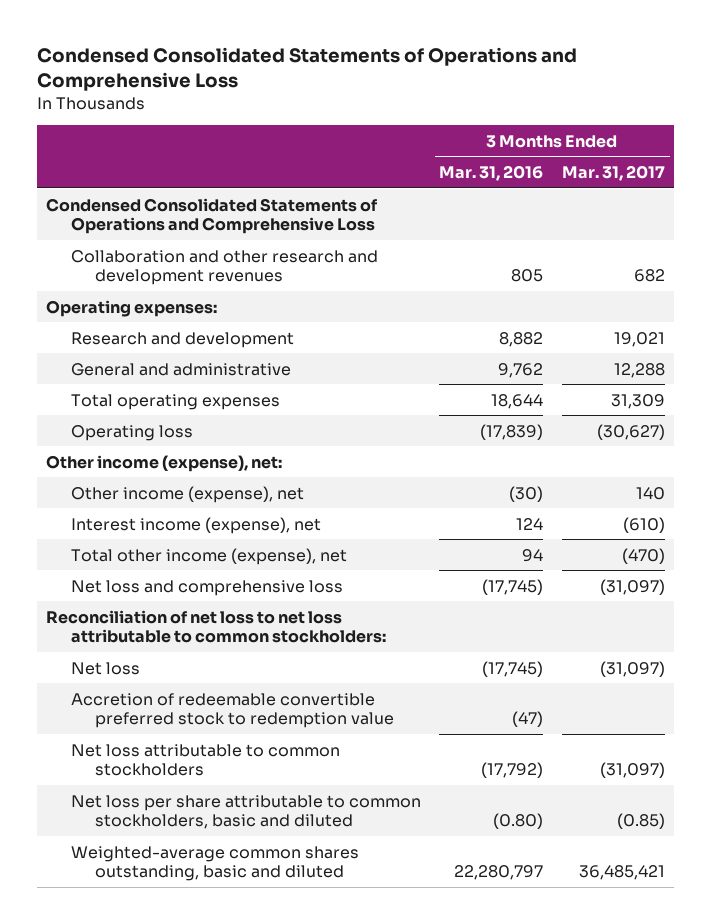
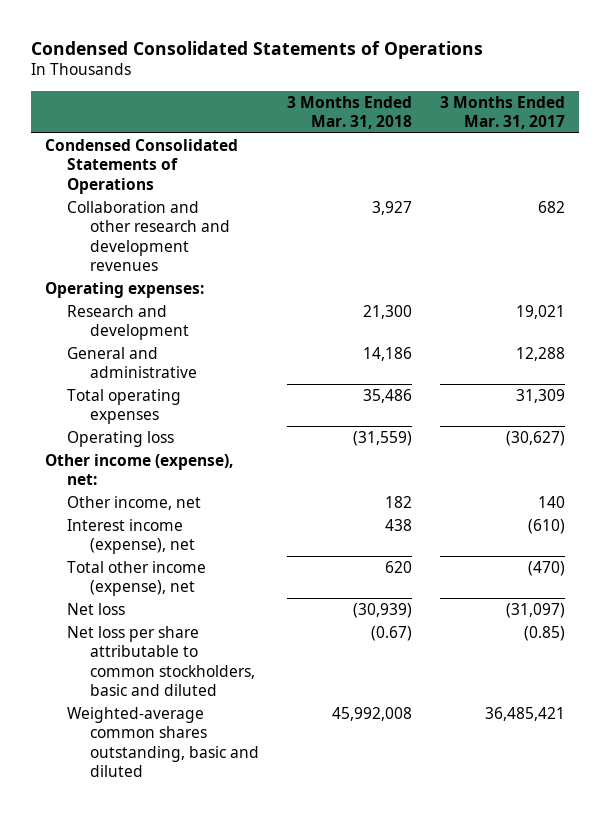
[36,46,577,92] Condensed Consolidated Statements of Operations and Comprehensive Loss -> [31,40,484,59] Condensed Consolidated Statements of Operations
[439,164,544,181] Mar. 31, 2016 -> none
none -> [286,95,412,129] 3 Months Ended Mar. 31, 2018
[46,197,379,235] Condensed Consolidated Statements of Operations and Comprehensive Loss -> [45,138,239,194] Condensed Consolidated Statements of Operations
[70,485,304,503] Other income (expense), net -> [67,495,202,510] Other income, net
[70,579,343,596] Net loss and comprehensive loss -> none
[46,609,386,644] Reconciliation of net loss to net loss attributable to common stockholders: -> none
[70,692,395,729] Accretion of redeemable convertible preferred stock to redemption value -> none
[70,743,340,777] Net loss attributable to common stockholders -> none

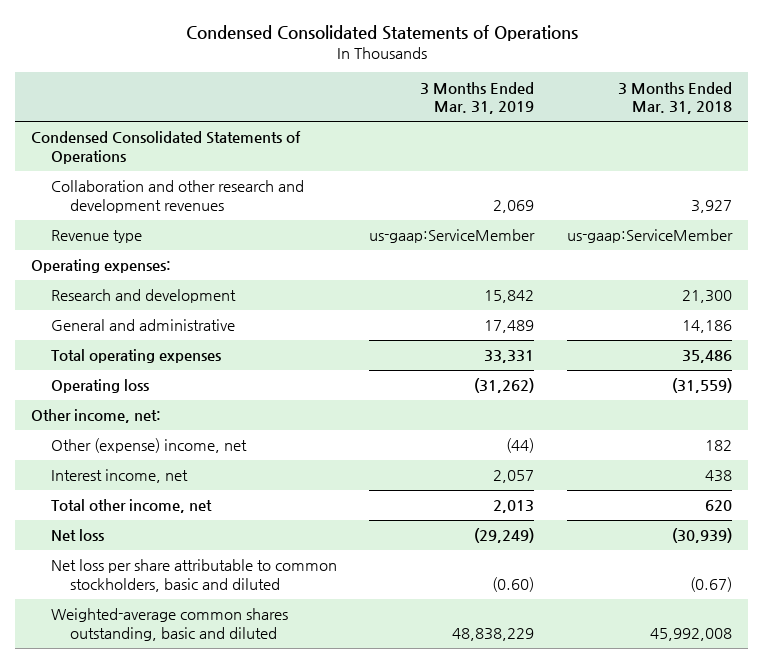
[439,95,565,129] 3 Months Ended Mar. 31, 2017 -> none
none -> [420,81,535,115] 3 Months Ended Mar. 31, 2019
none -> [50,230,142,244] Revenue type
[45,453,234,486] Other income (expense), net: -> [31,409,162,424] Other income, net:
[67,495,202,510] Other income, net -> [50,438,247,454] Other (expense) income, net
[67,518,195,555] Interest income (expense), net -> [50,469,188,484] Interest income, net
[67,560,207,597] Total other income (expense), net -> [50,499,212,514] Total other income, net

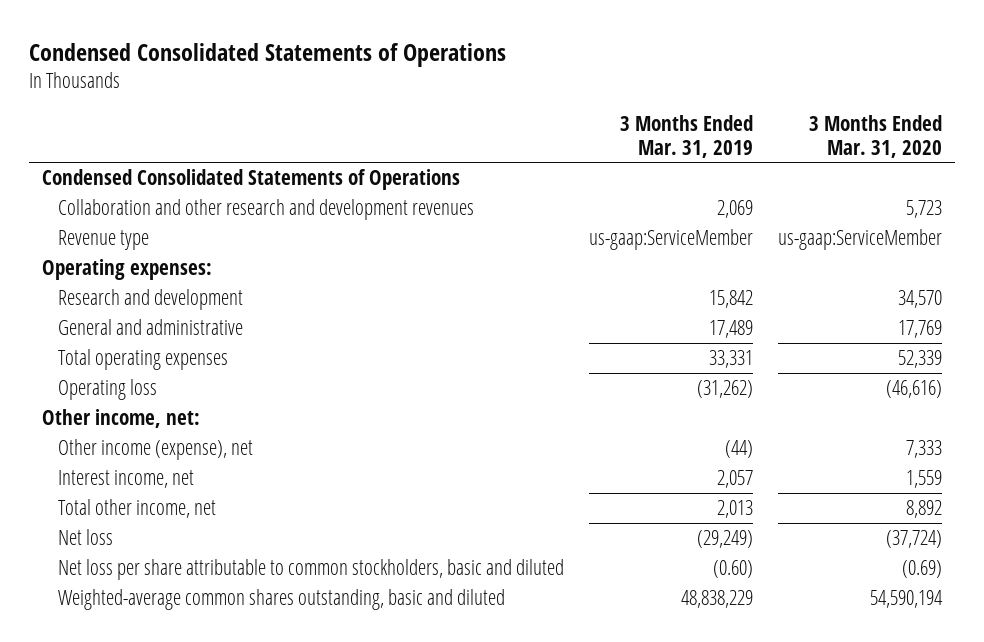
[617,81,732,115] 3 Months Ended Mar. 31, 2018 -> none
none -> [809,114,943,158] 3 Months Ended Mar. 31, 2020
[50,438,247,454] Other (expense) income, net -> [57,439,253,461] Other income (expense), net

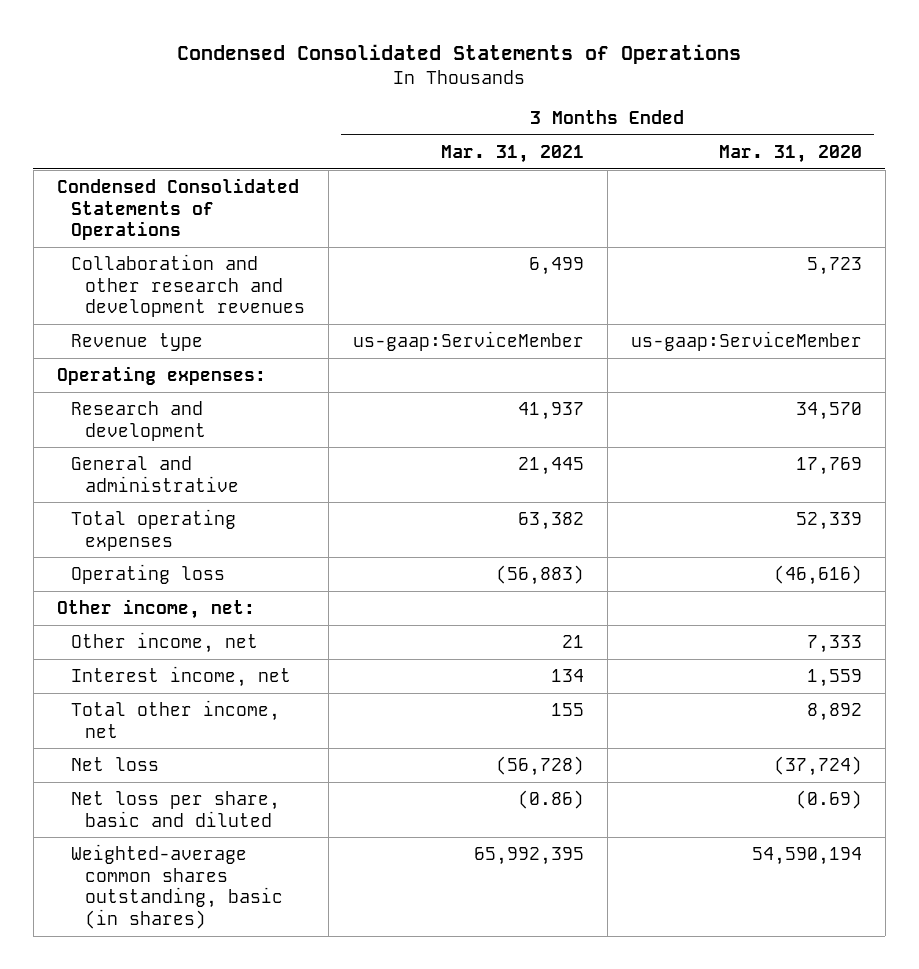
[620,114,754,158] 3 Months Ended Mar. 31, 2019 -> none
none -> [440,144,584,163] Mar. 31, 2021
[57,439,253,461] Other income (expense), net -> [71,632,259,654] Other income, net
[57,559,564,581] Net loss per share attributable to common stockholders, basic and diluted -> [71,791,281,827] Net loss per share, basic and diluted
[57,589,505,611] Weighted-average common shares outstanding, basic and diluted -> [71,844,284,929] Weighted-average common shares outstanding, basic (in shares)

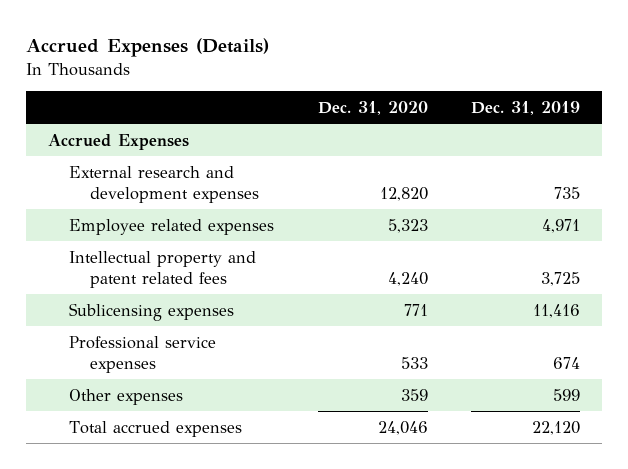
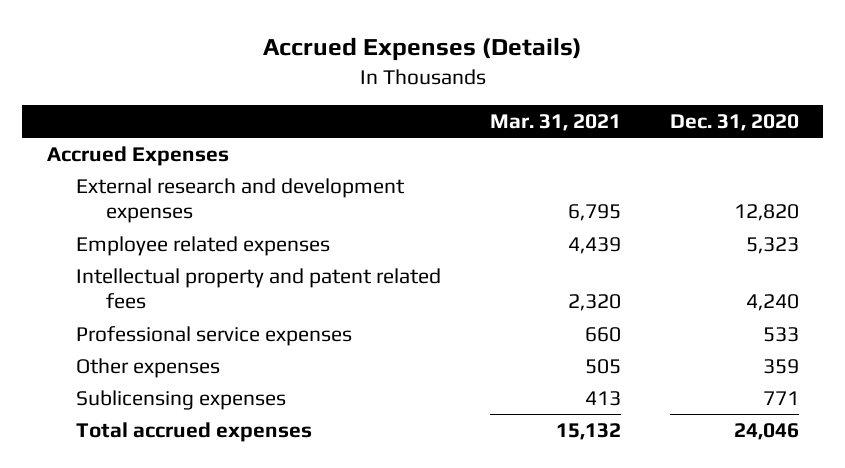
[471,101,581,116] Dec. 31, 2019 -> none
none -> [490,114,622,132] Mar. 31, 2021
[69,302,235,321] Sublicensing expenses -> [76,390,287,411] Sublicensing expenses

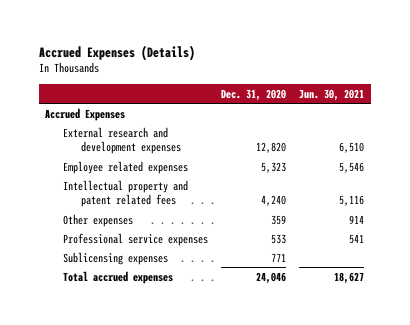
[490,114,622,132] Mar. 31, 2021 -> none
none -> [299,88,365,101] Jun. 30, 2021
[76,326,353,347] Professional service expenses -> [63,232,209,246] Professional service expenses

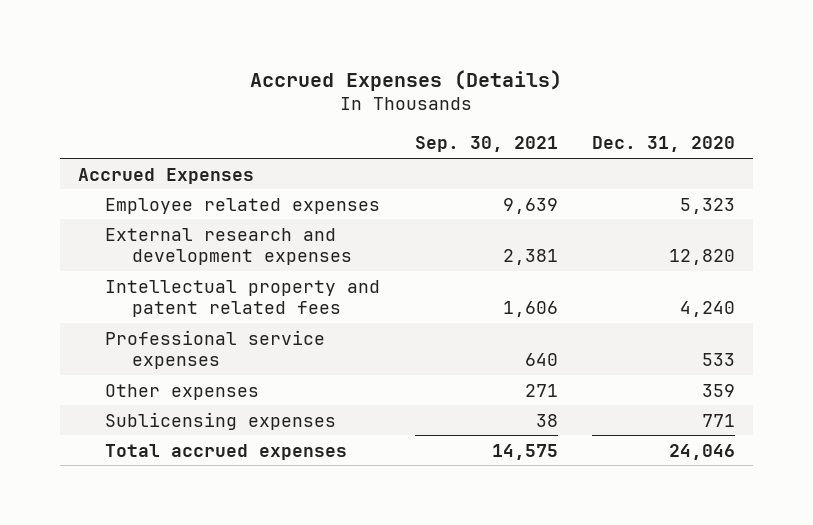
[299,88,365,101] Jun. 30, 2021 -> none
none -> [414,136,558,153] Sep. 30, 2021
[63,126,181,155] External research and development expenses -> [104,227,353,266] External research and development expenses
[63,213,134,227] Other expenses -> [104,383,259,400] Other expenses

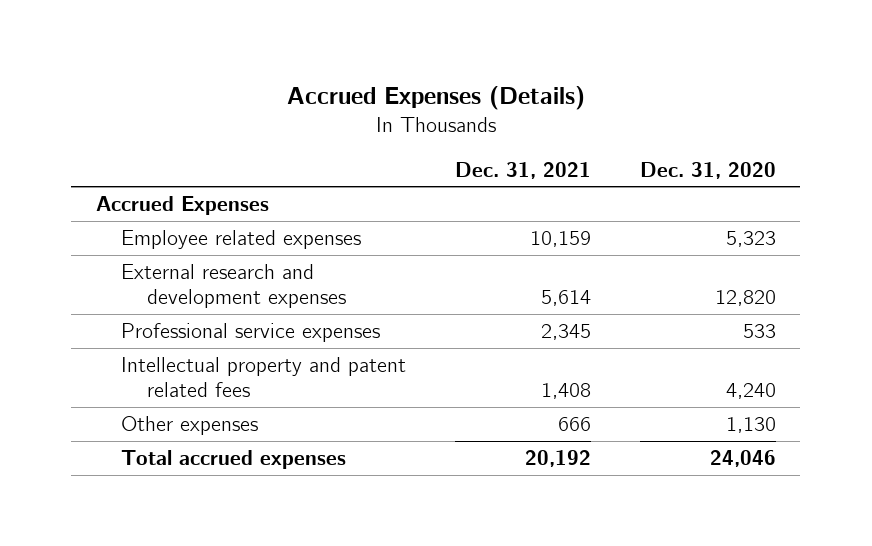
[414,136,558,153] Sep. 30, 2021 -> none
none -> [455,161,592,179] Dec. 31, 2021
[104,411,336,430] Sublicensing expenses -> none
[104,279,380,318] Intellectual property and patent related fees -> [121,356,407,398] Intellectual property and patent related fees
[702,383,736,397] 359 -> [726,416,777,433] 1,130

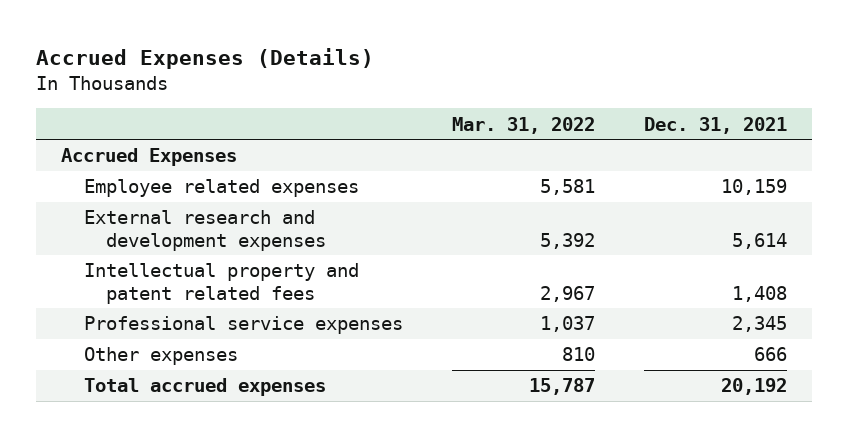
[640,161,777,179] Dec. 31, 2020 -> none
none -> [451,116,595,134] Mar. 31, 2022
[121,322,381,342] Professional service expenses -> [83,316,403,335] Professional service expenses

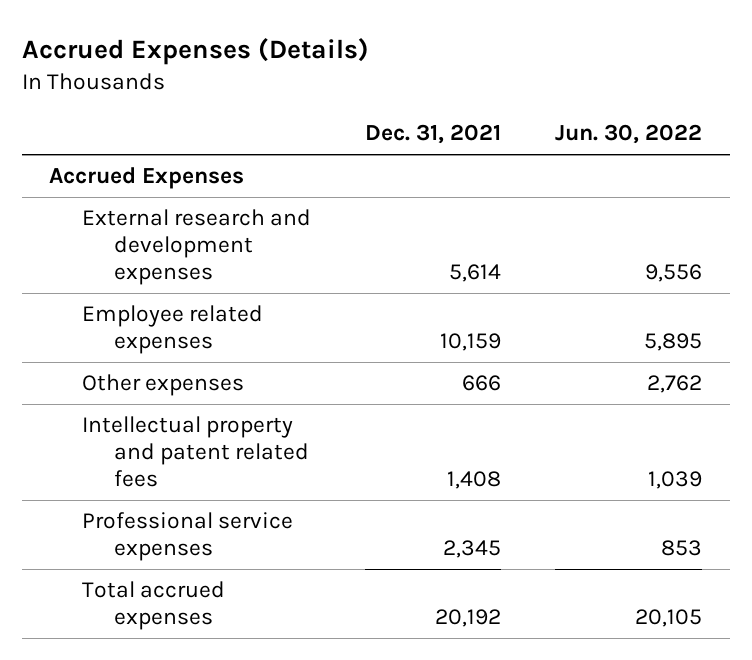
[451,116,595,134] Mar. 31, 2022 -> none
none -> [555,124,703,145] Jun. 30, 2022
[83,179,359,198] Employee related expenses -> [81,305,263,355] Employee related expenses
[83,347,238,366] Other expenses -> [81,374,244,397] Other expenses

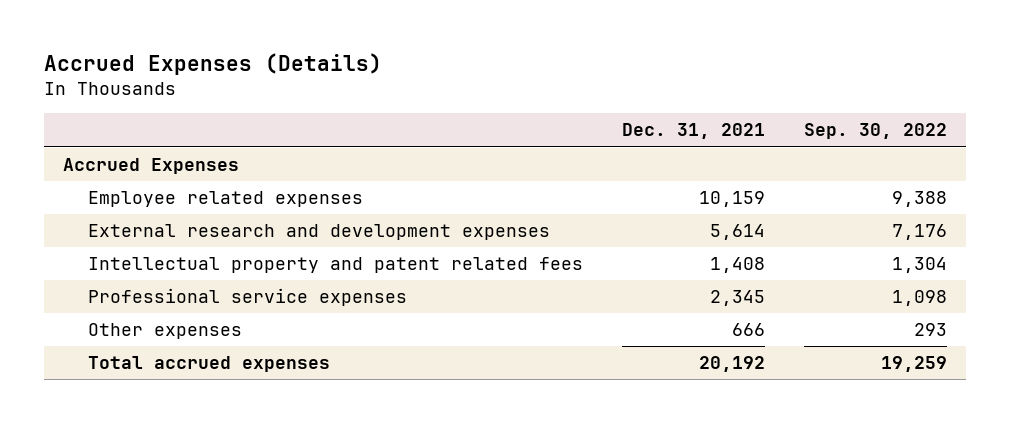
[555,124,703,145] Jun. 30, 2022 -> none
none -> [803,123,947,140] Sep. 30, 2022
[81,209,311,286] External research and development expenses -> [87,224,550,241] External research and development expenses
[81,374,244,397] Other expenses -> [87,323,242,340] Other expenses

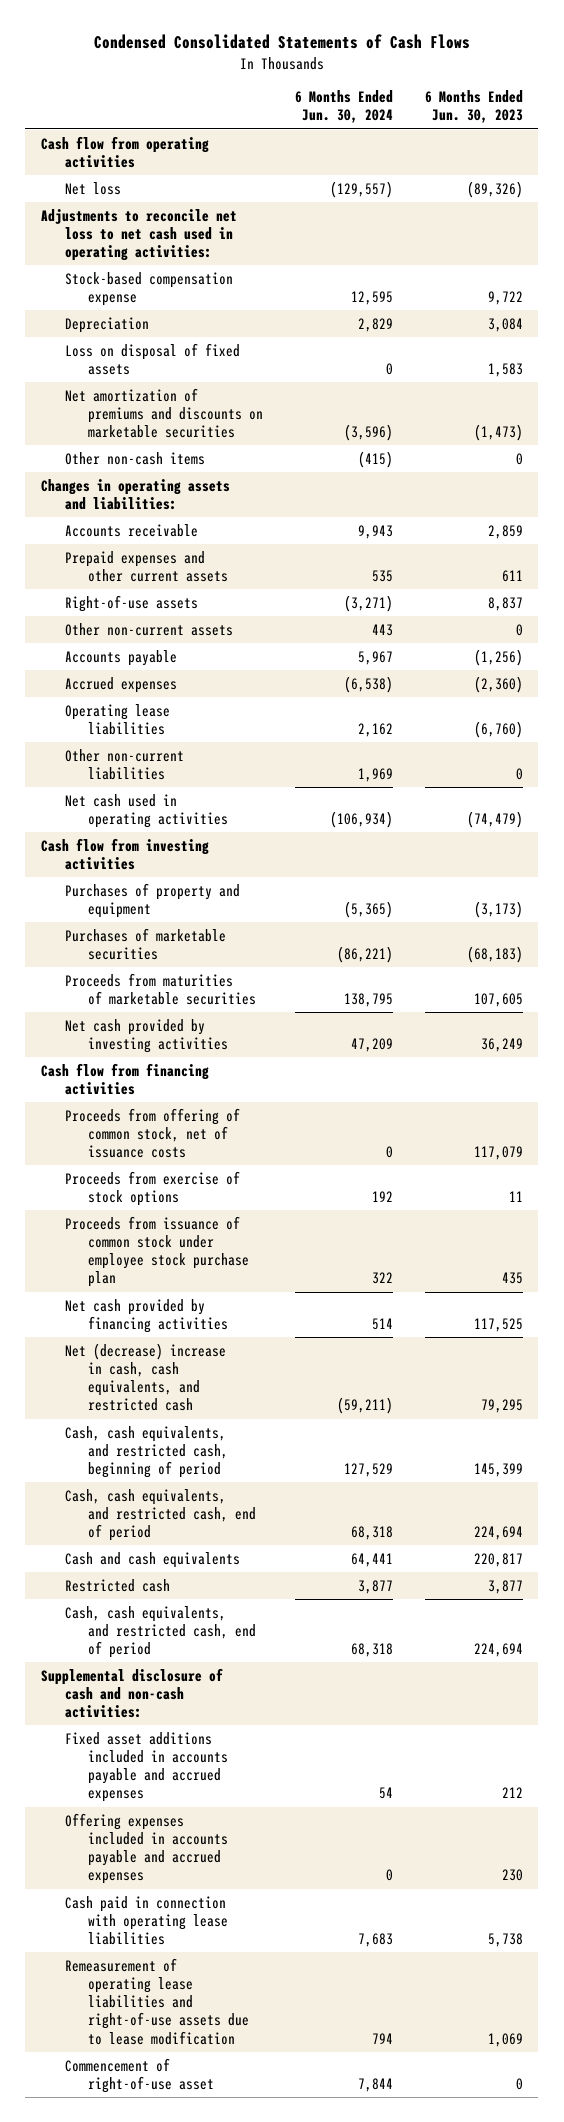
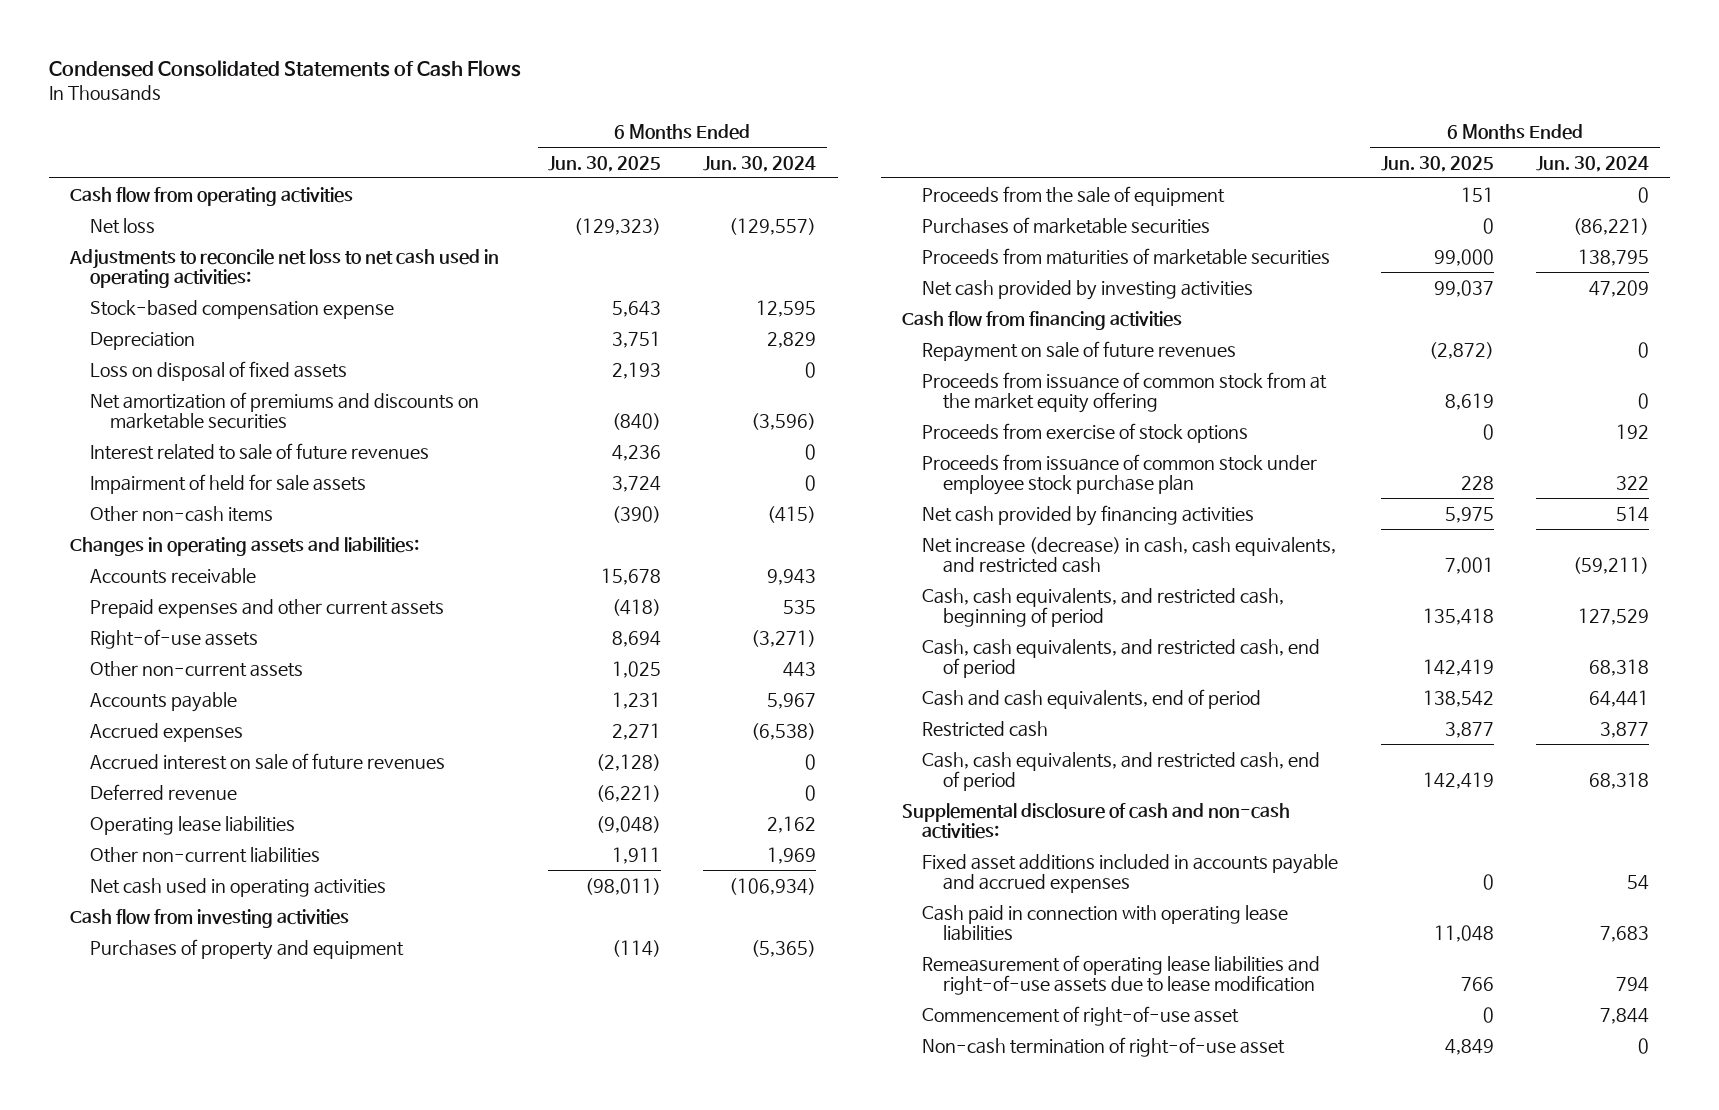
[424,90,523,124] 6 Months Ended Jun. 30, 2023 -> none
none -> [548,155,662,172] Jun. 30, 2025
none -> [89,442,429,460] Interest related to sale of future revenues
none -> [89,473,366,494] Impairment of held for sale assets
none -> [89,752,445,770] Accrued interest on sale of future revenues
none -> [89,783,237,800] Deferred revenue
none -> [922,185,1226,206] Proceeds from the sale of equipment
none -> [922,340,1237,362] Repayment on sale of future revenues
[64,1107,240,1159] Proceeds from offering of common stock, net of issuance costs -> [922,371,1328,414] Proceeds from issuance of common stock from at the market equity offering
[64,1342,226,1412] Net (decrease) increase in cash, cash equivalents, and restricted cash -> [922,536,1337,574] Net increase (decrease) in cash, cash equivalents, and restricted cash
[64,1551,240,1568] Cash and cash equivalents -> [922,688,1262,709] Cash and cash equivalents, end of period
[64,1812,229,1885] Offering expenses included in accounts payable and accrued expenses -> none
none -> [922,1036,1286,1057] Non-cash termination of right-of-use asset

